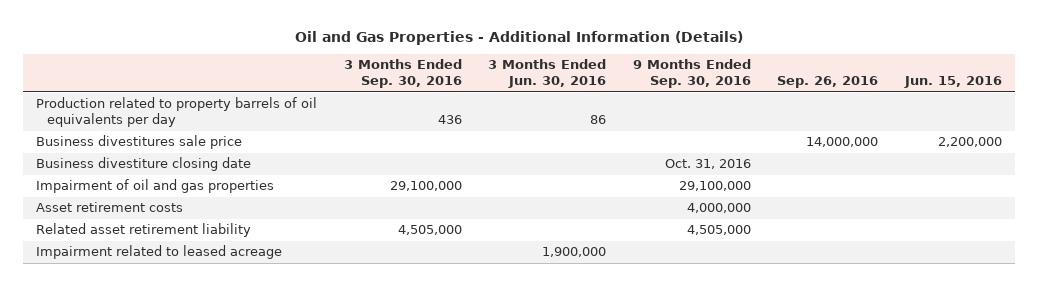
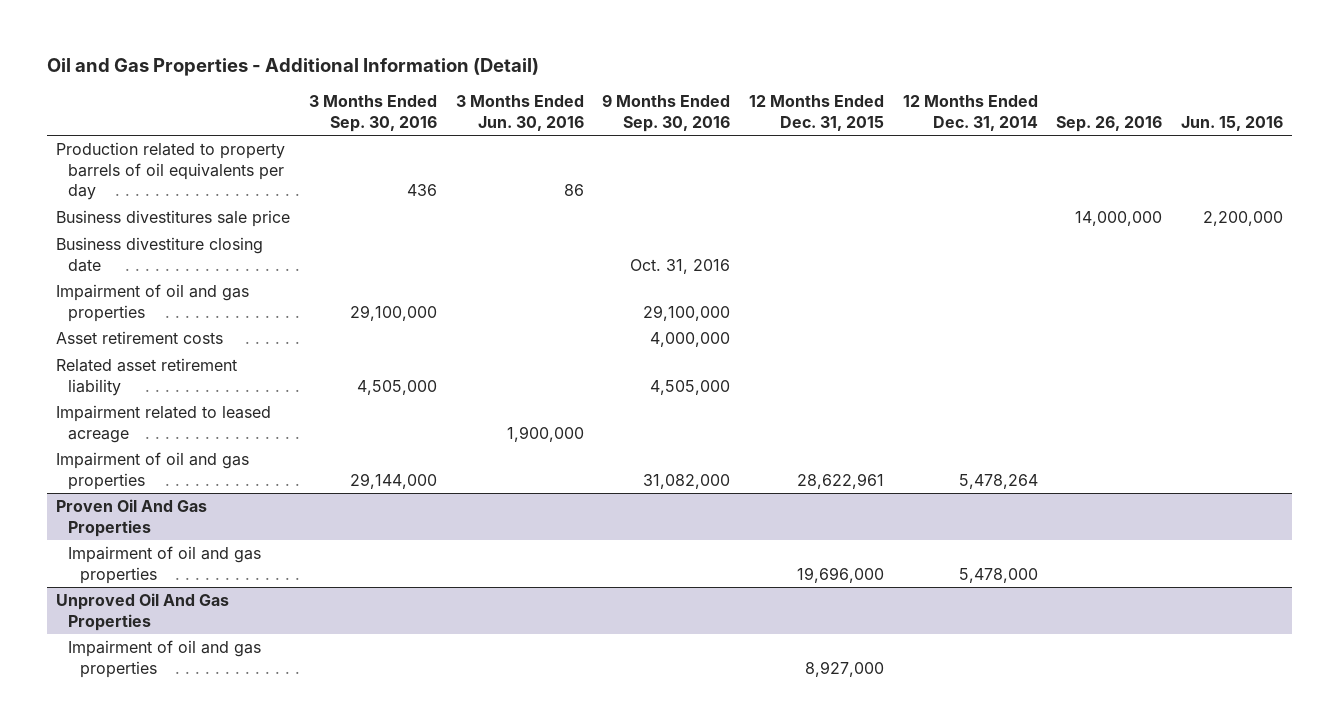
[294,30,743,45] Oil and Gas Properties - Additional Information (Details) -> [47,58,540,77] Oil and Gas Properties - Additional Information (Detail)
none -> [749,95,885,131] 12 Months Ended Dec. 31, 2015
none -> [902,95,1038,131] 12 Months Ended Dec. 31, 2014
none -> [56,452,250,490] Impairment of oil and gas properties
none -> [56,499,208,537] Proven Oil And Gas Properties
none -> [68,546,262,584] Impairment of oil and gas properties
none -> [56,593,230,631] Unproved Oil And Gas Properties
none -> [68,640,262,678] Impairment of oil and gas properties

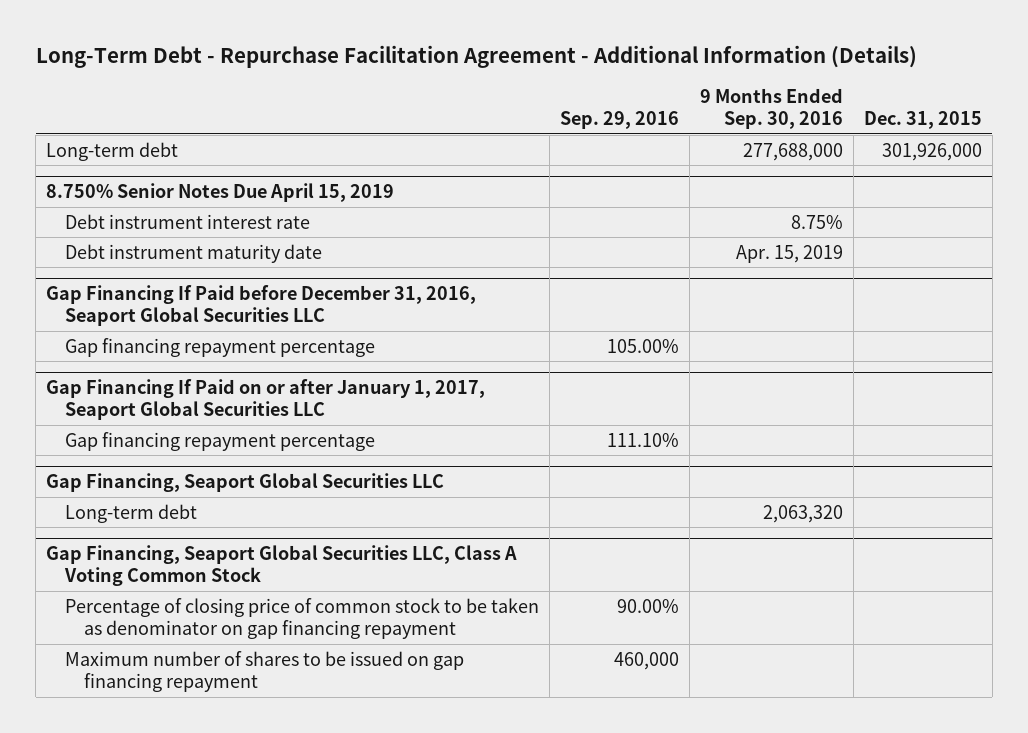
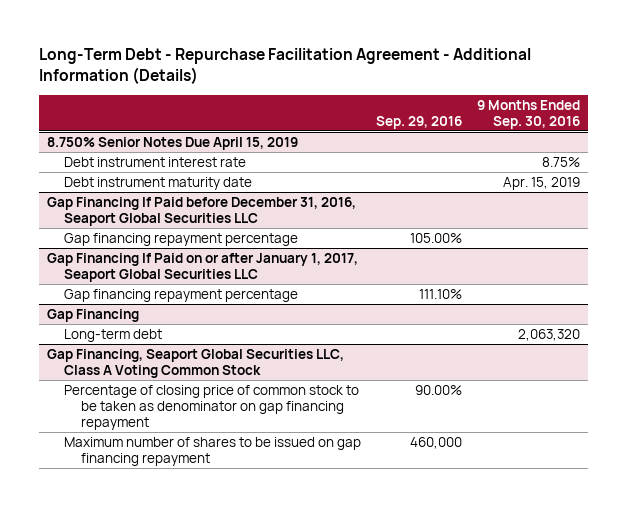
[863,110,982,129] Dec. 31, 2015 -> none
[46,141,179,161] Long-term debt -> none
[46,472,445,492] Gap Financing, Seaport Global Securities LLC -> [46,308,139,322] Gap Financing

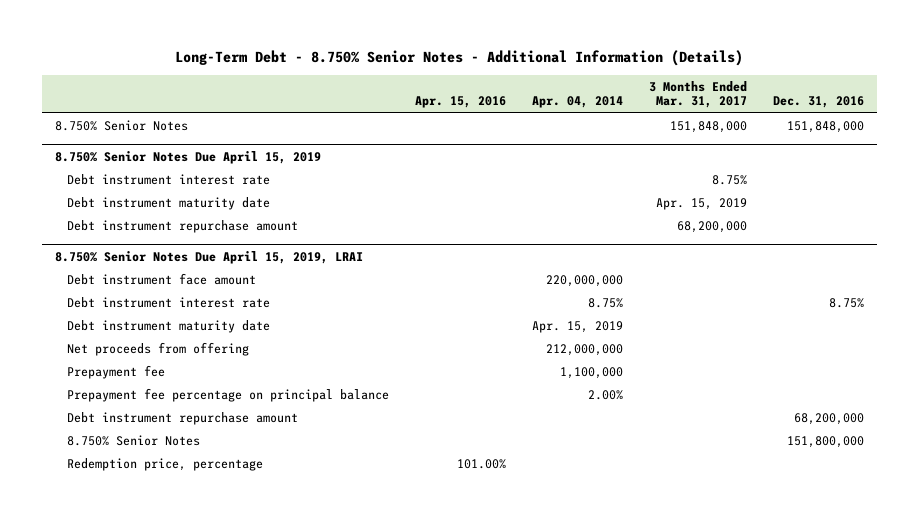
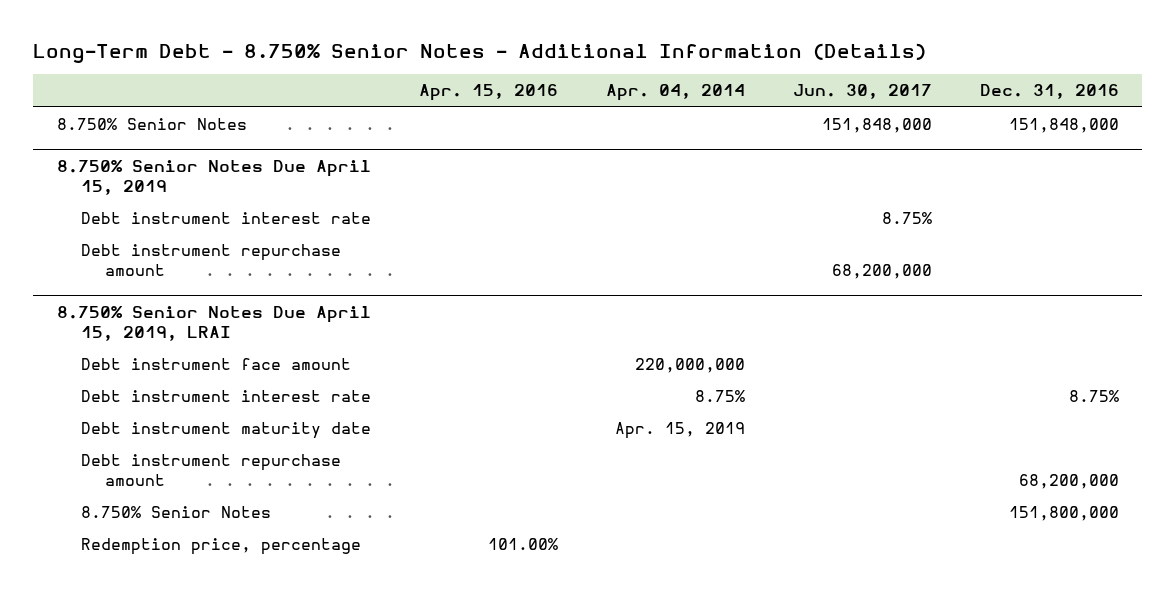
[648,80,747,109] 3 Months Ended Mar. 31, 2017 -> none
none -> [792,84,932,100] Jun. 30, 2017
[66,197,270,211] Debt instrument maturity date -> none
[66,342,249,357] Net proceeds from offering -> none
[66,365,165,380] Prepayment fee -> none
[66,388,389,403] Prepayment fee percentage on principal balance -> none

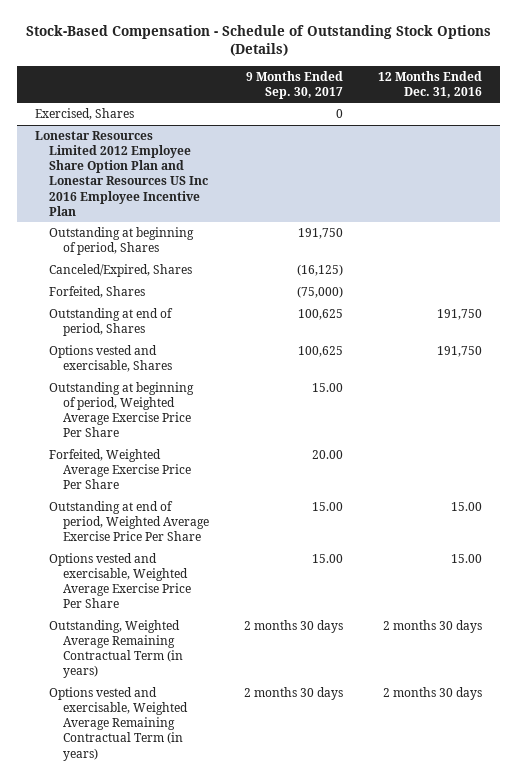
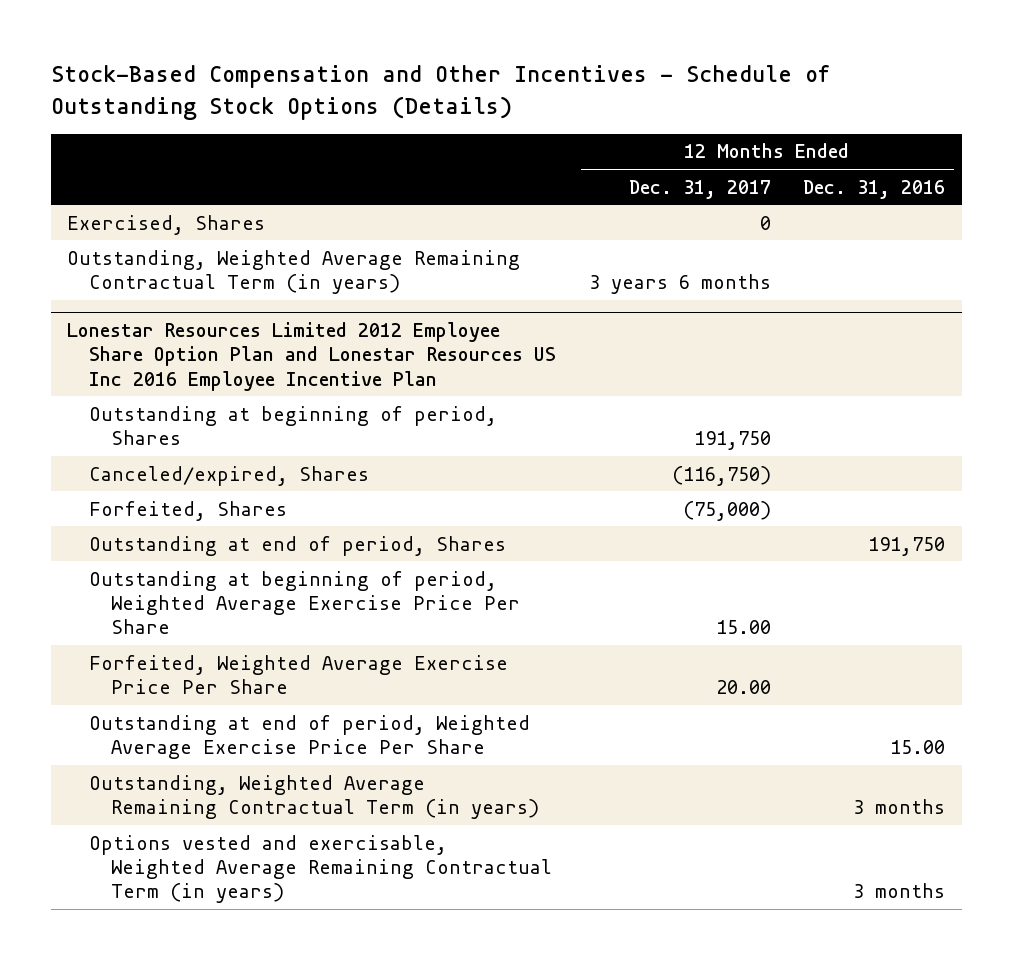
[25,24,491,57] Stock-Based Compensation - Schedule of Outstanding Stock Options (Details) -> [50,65,830,120] Stock-Based Compensation and Other Incentives - Schedule of Outstanding Stock Options (Details)
[246,70,344,99] 9 Months Ended Sep. 30, 2017 -> none
none -> [628,179,771,199] Dec. 31, 2017
none -> [67,249,521,295] Outstanding, Weighted Average Remaining Contractual Term (in years)
[48,264,192,278] Canceled/Expired, Shares -> [89,465,370,486] Canceled/expired, Shares
[48,345,172,373] Options vested and exercisable, Shares -> none
[48,553,191,609] Options vested and exercisable, Weighted Average Exercise Price Per Share -> none
[383,620,483,634] 2 months 30 days -> [853,799,946,815] 3 months
[383,687,483,701] 2 months 30 days -> [853,883,946,899] 3 months

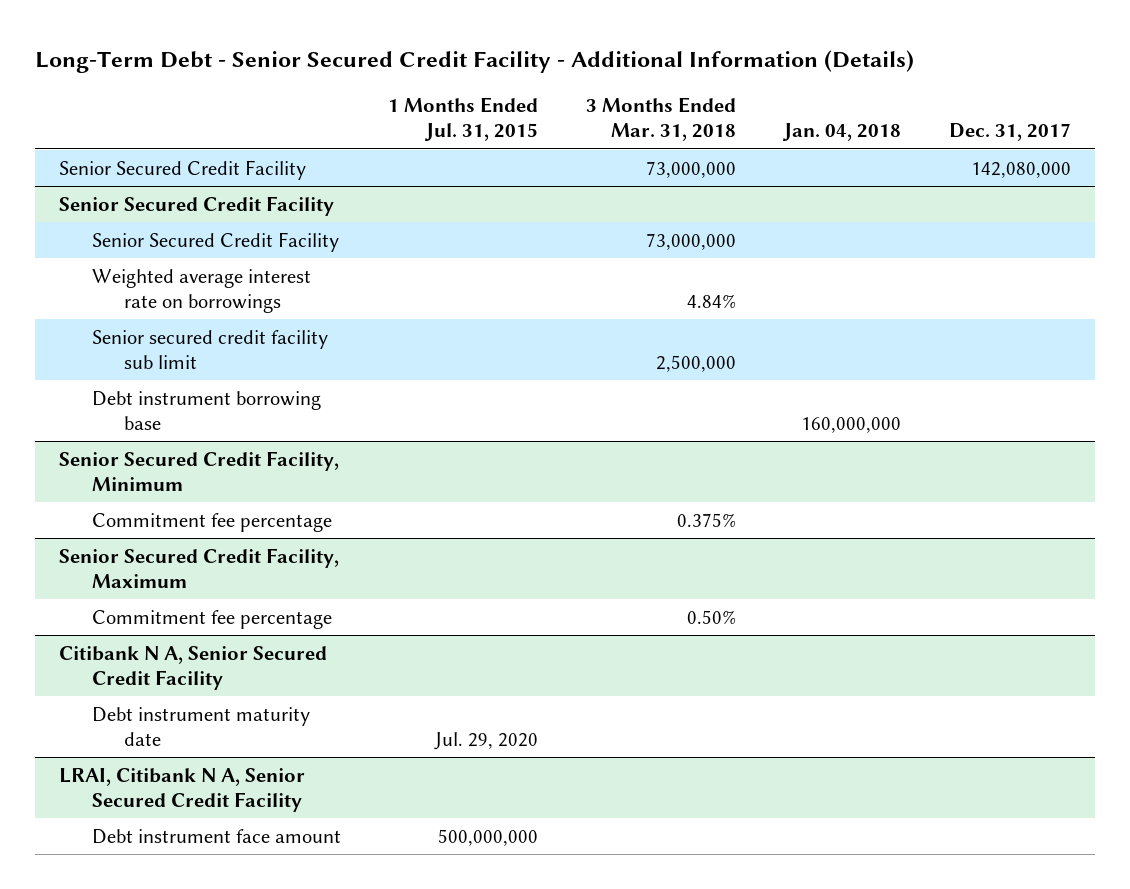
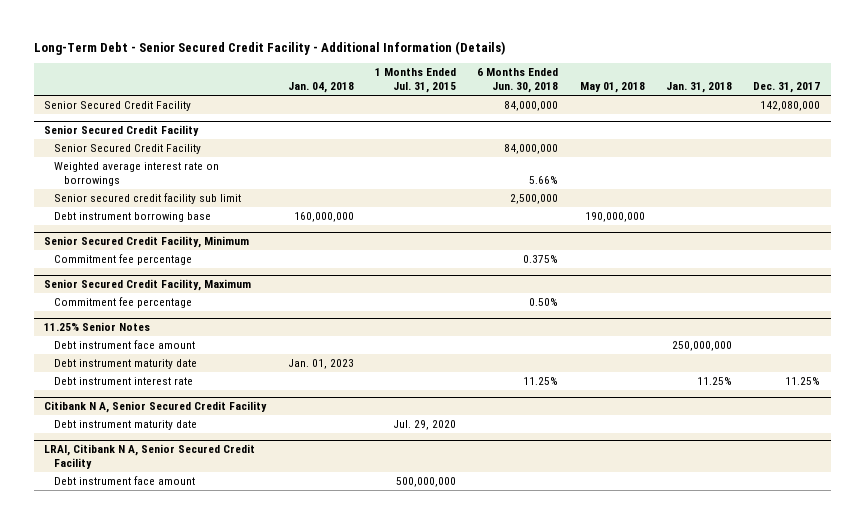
[586,97,737,142] 3 Months Ended Mar. 31, 2018 -> none
none -> [477,68,559,94] 6 Months Ended Jun. 30, 2018
none -> [579,82,645,94] May 01, 2018
none -> [665,82,732,94] Jan. 31, 2018
none -> [44,322,151,332] 11.25% Senior Notes
none -> [54,339,196,349] Debt instrument face amount
none -> [54,358,198,369] Debt instrument maturity date
none -> [54,376,194,385] Debt instrument interest rate

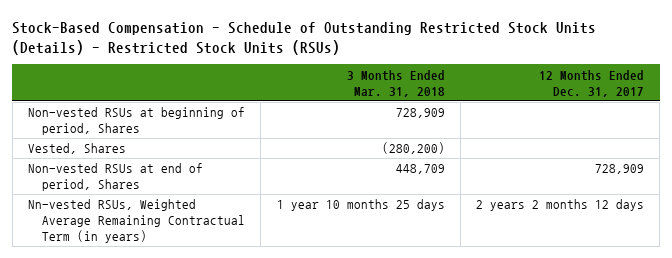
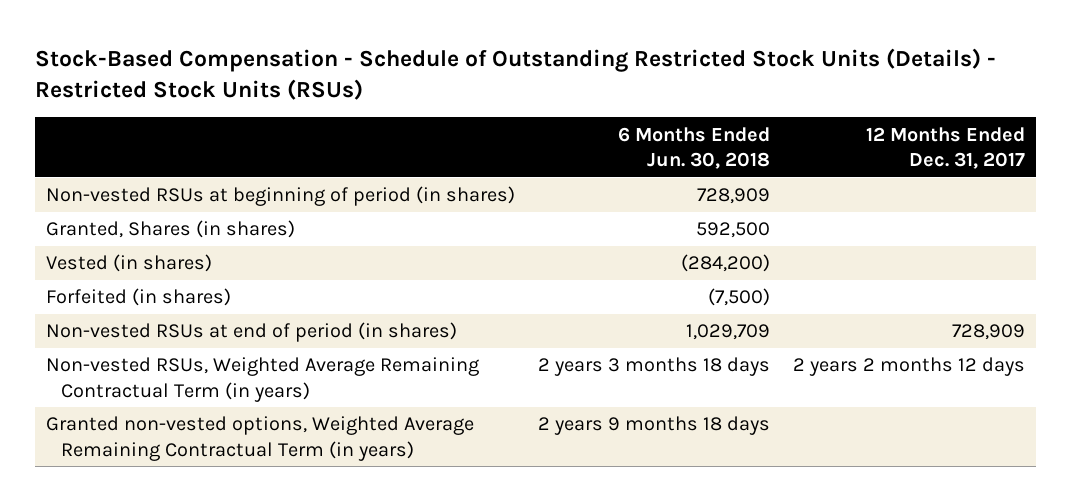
[346,69,445,97] 3 Months Ended Mar. 31, 2018 -> none
none -> [618,126,771,170] 6 Months Ended Jun. 30, 2018
[28,107,246,136] Non-vested RSUs at beginning of period, Shares -> [46,186,516,207] Non-vested RSUs at beginning of period (in shares)
none -> [46,220,296,239] Granted, Shares (in shares)
[28,143,127,155] Vested, Shares -> [46,254,213,273] Vested (in shares)
none -> [46,288,232,307] Forfeited (in shares)
[28,163,204,192] Non-vested RSUs at end of period, Shares -> [46,322,458,343] Non-vested RSUs at end of period (in shares)
[28,199,245,244] Nn-vested RSUs, Weighted Average Remaining Contractual Term (in years) -> [46,357,480,402] Non-vested RSUs, Weighted Average Remaining Contractual Term (in years)
none -> [46,416,475,461] Granted non-vested options, Weighted Average Remaining Contractual Term (in years)

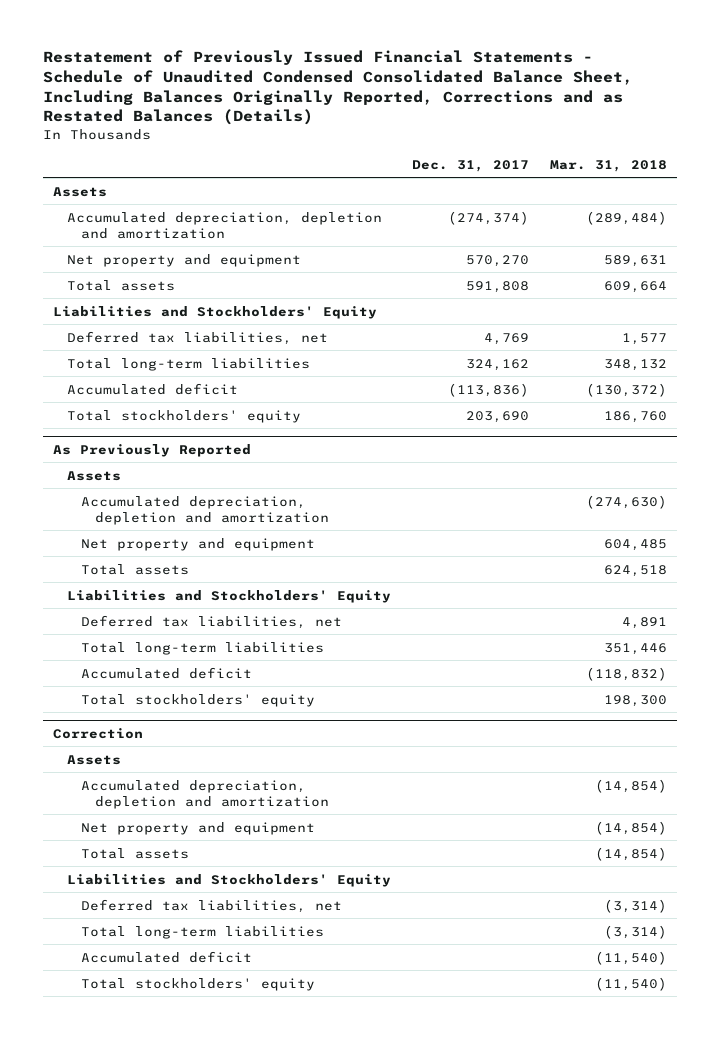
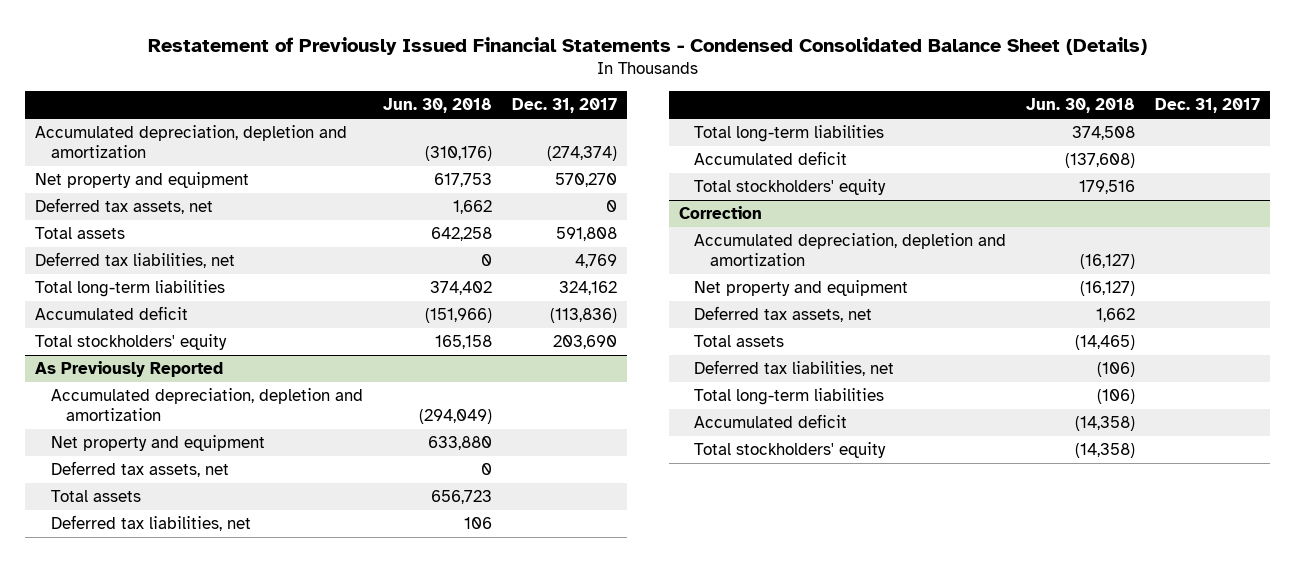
[42,50,633,126] Restatement of Previously Issued Financial Statements - Schedule of Unaudited Condensed Consolidated Balance Sheet, Including Balances Originally Reported, Corrections and as Restated Balances (Details) -> [147,36,1147,55] Restatement of Previously Issued Financial Statements - Condensed Consolidated Balance Sheet (Details)
[549,159,667,172] Mar. 31, 2018 -> none
none -> [382,98,492,114] Jun. 30, 2018
[53,186,108,197] Assets -> none
none -> [35,198,214,215] Deferred tax assets, net
[53,305,378,319] Liabilities and Stockholders' Equity -> none
[66,470,121,481] Assets -> none
none -> [50,461,229,478] Deferred tax assets, net
[66,589,391,603] Liabilities and Stockholders' Equity -> none
[66,754,121,765] Assets -> none
none -> [694,306,873,323] Deferred tax assets, net
[66,873,391,887] Liabilities and Stockholders' Equity -> none

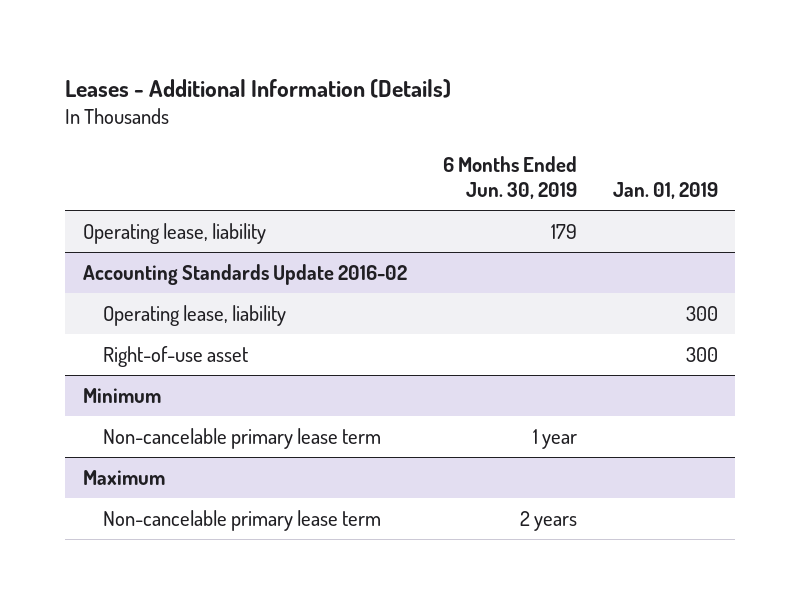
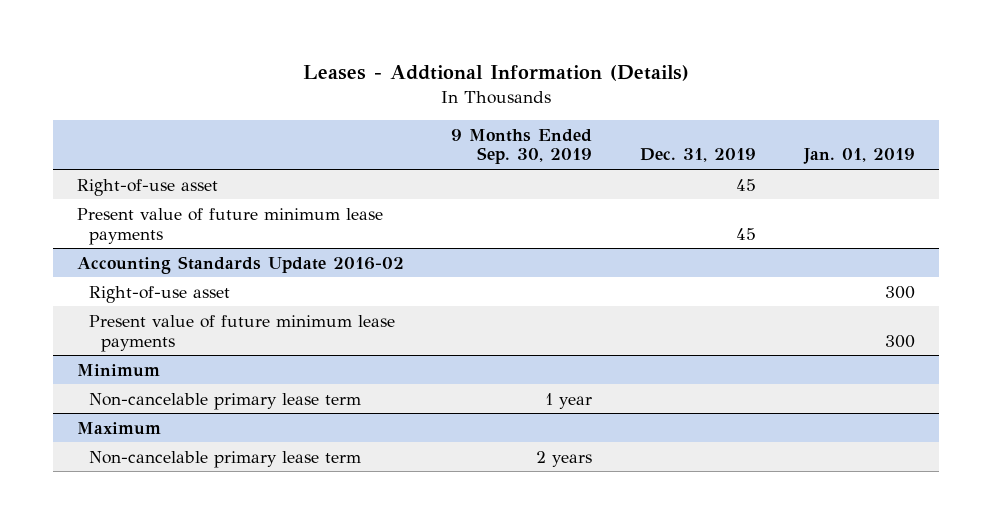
[65,78,452,98] Leases - Additional Information (Details) -> [302,65,689,82] Leases - Addtional Information (Details)
[442,156,577,200] 6 Months Ended Jun. 30, 2019 -> none
none -> [451,128,593,165] 9 Months Ended Sep. 30, 2019
none -> [640,148,757,163] Dec. 31, 2019
none -> [76,178,218,196] Right-of-use asset
[83,222,267,244] Operating lease, liability -> [76,207,383,245] Present value of future minimum lease payments
[102,304,286,326] Operating lease, liability -> none
none -> [88,314,395,352] Present value of future minimum lease payments

